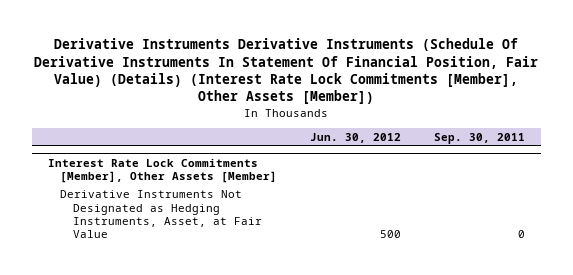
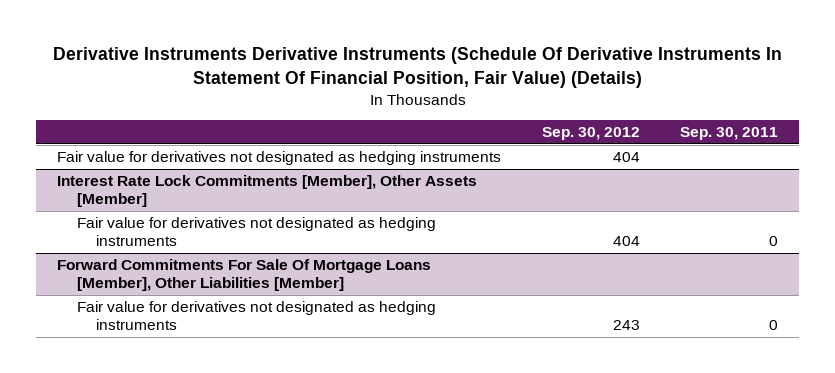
[34,38,539,105] Derivative Instruments Derivative Instruments (Schedule Of Derivative Instruments In Statement Of Financial Position, Fair Value) (Details) (Interest Rate Lock Commitments [Member], Other Assets [Member]) -> [52,47,782,88] Derivative Instruments Derivative Instruments (Schedule Of Derivative Instruments In Statement Of Financial Position, Fair Value) (Details)
[310,132,402,143] Jun. 30, 2012 -> none
none -> [541,127,640,141] Sep. 30, 2012
none -> [56,151,501,166] Fair value for derivatives not designated as hedging instruments
[60,190,262,239] Derivative Instruments Not Designated as Hedging Instruments, Asset, at Fair Value -> [76,217,436,247] Fair value for derivatives not designated as hedging instruments
none -> [56,259,431,292] Forward Commitments For Sale Of Mortgage Loans [Member], Other Liabilities [Member]
none -> [76,301,436,331] Fair value for derivatives not designated as hedging instruments

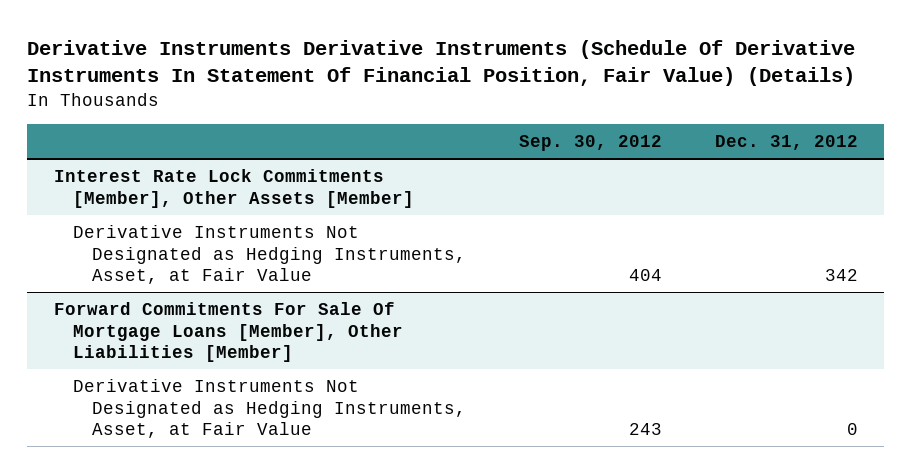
[680,127,779,141] Sep. 30, 2011 -> none
none -> [714,134,858,150] Dec. 31, 2012
[56,151,501,166] Fair value for derivatives not designated as hedging instruments -> none
[76,217,436,247] Fair value for derivatives not designated as hedging instruments -> [73,224,467,285] Derivative Instruments Not Designated as Hedging Instruments, Asset, at Fair Value
[76,301,436,331] Fair value for derivatives not designated as hedging instruments -> [73,378,467,439] Derivative Instruments Not Designated as Hedging Instruments, Asset, at Fair Value

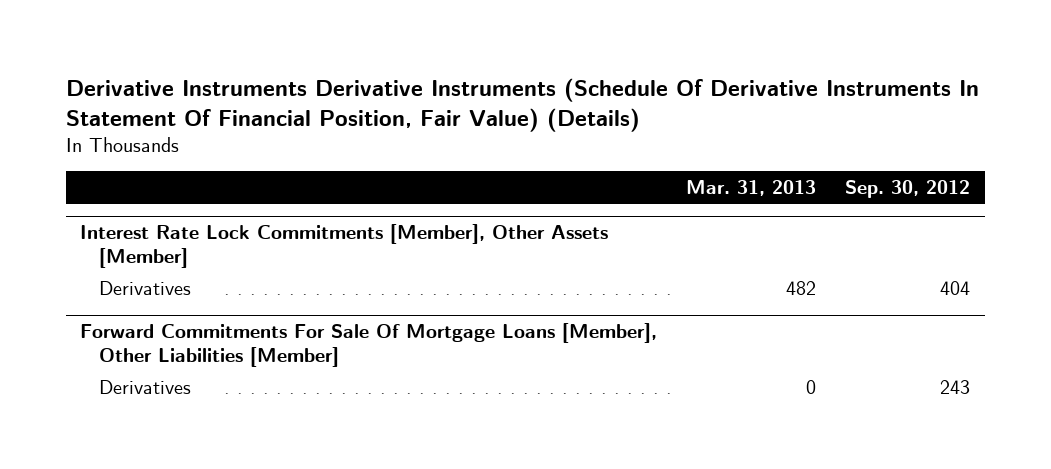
[714,134,858,150] Dec. 31, 2012 -> none
none -> [686,180,817,197] Mar. 31, 2013
[73,224,467,285] Derivative Instruments Not Designated as Hedging Instruments, Asset, at Fair Value -> [99,280,192,295] Derivatives
[73,378,467,439] Derivative Instruments Not Designated as Hedging Instruments, Asset, at Fair Value -> [99,379,192,394] Derivatives

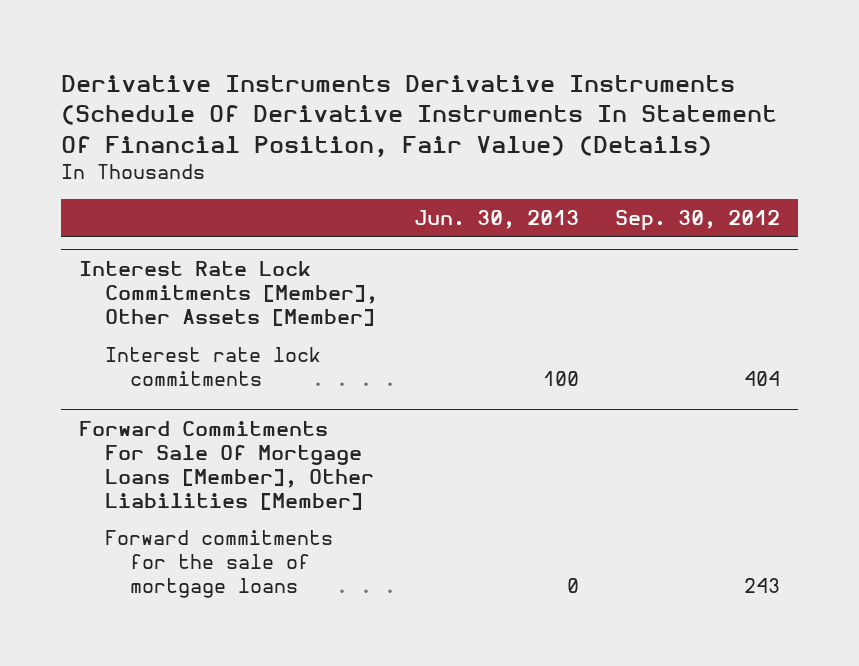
[686,180,817,197] Mar. 31, 2013 -> none
none -> [413,210,579,230] Jun. 30, 2013
[99,280,192,295] Derivatives -> [104,347,321,387] Interest rate lock commitments
[99,379,192,394] Derivatives -> [104,530,333,599] Forward commitments for the sale of mortgage loans

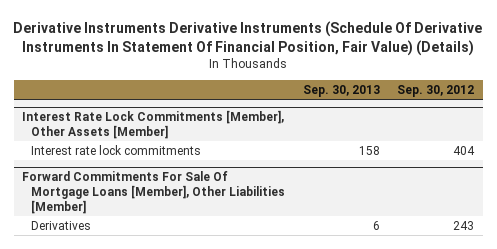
[413,210,579,230] Jun. 30, 2013 -> none
none -> [302,84,380,97] Sep. 30, 2013
[104,530,333,599] Forward commitments for the sale of mortgage loans -> [31,220,92,230] Derivatives

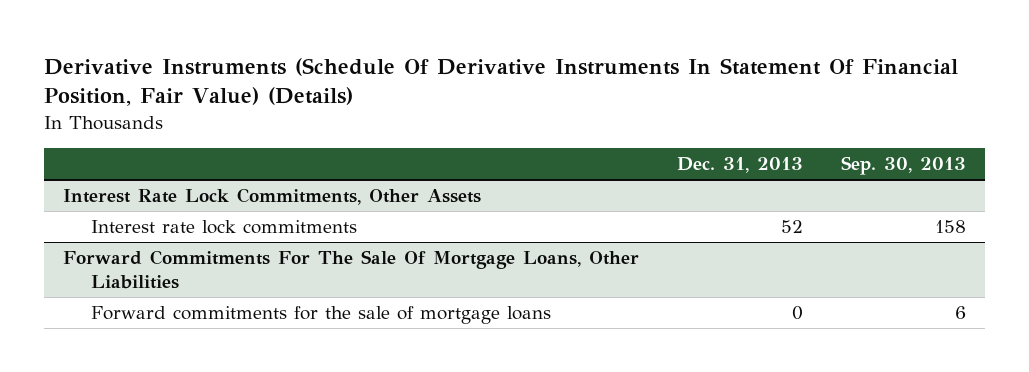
[13,20,483,56] Derivative Instruments Derivative Instruments (Schedule Of Derivative Instruments In Statement Of Financial Position, Fair Value) (Details) -> [43,57,958,107] Derivative Instruments (Schedule Of Derivative Instruments In Statement Of Financial Position, Fair Value) (Details)
[397,84,475,97] Sep. 30, 2012 -> none
none -> [677,157,804,174] Dec. 31, 2013
[22,110,285,140] Interest Rate Lock Commitments [Member], Other Assets [Member] -> [62,188,481,206] Interest Rate Lock Commitments, Other Assets
[22,171,286,214] Forward Commitments For Sale Of Mortgage Loans [Member], Other Liabilities [Member] -> [62,250,639,290] Forward Commitments For The Sale Of Mortgage Loans, Other Liabilities
[31,220,92,230] Derivatives -> [91,306,552,325] Forward commitments for the sale of mortgage loans

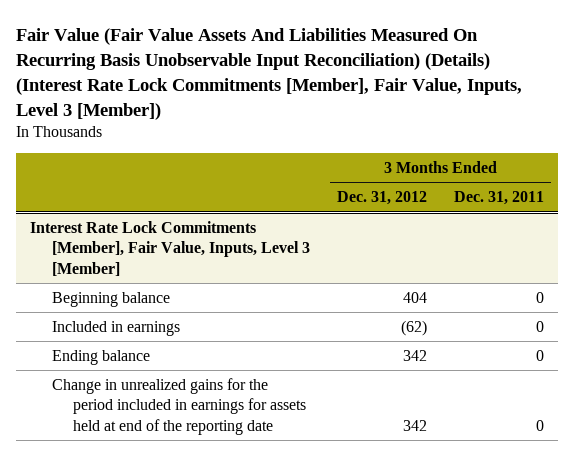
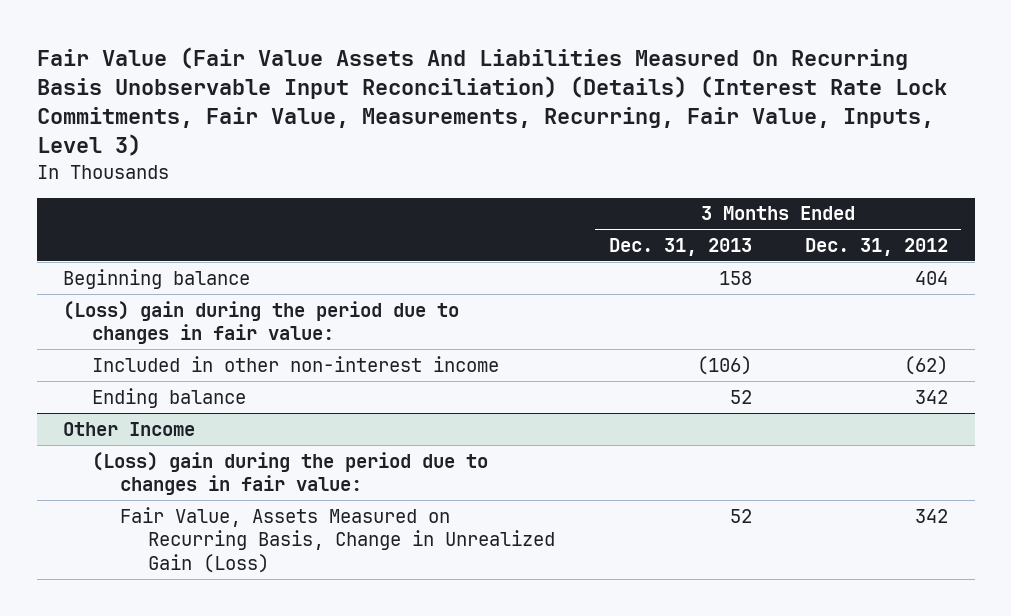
[16,28,523,120] Fair Value (Fair Value Assets And Liabilities Measured On Recurring Basis Unobservable Input Reconciliation) (Details) (Interest Rate Lock Commitments [Member], Fair Value, Inputs, Level 3 [Member]) -> [36,46,947,157] Fair Value (Fair Value Assets And Liabilities Measured On Recurring Basis Unobservable Input Reconciliation) (Details) (Interest Rate Lock Commitments, Fair Value, Measurements, Recurring, Fair Value, Inputs, Level 3)
[454,191,545,206] Dec. 31, 2011 -> none
none -> [608,237,752,256] Dec. 31, 2013
[30,220,310,276] Interest Rate Lock Commitments [Member], Fair Value, Inputs, Level 3 [Member] -> none
none -> [63,300,460,345] (Loss) gain during the period due to changes in fair value:
[51,320,180,336] Included in earnings -> [91,355,499,372] Included in other non-interest income
none -> [63,421,196,436] Other Income
none -> [91,451,488,496] (Loss) gain during the period due to changes in fair value:
[51,377,307,435] Change in unrealized gains for the period included in earnings for assets held at end of the reporting date -> [119,506,556,573] Fair Value, Assets Measured on Recurring Basis, Change in Unrealized Gain (Loss)

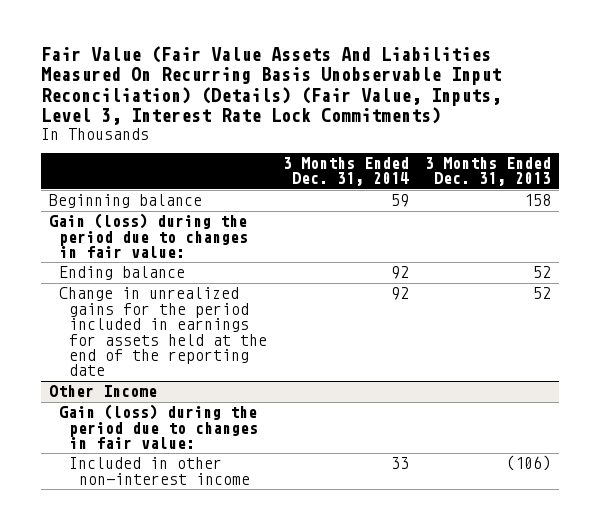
[36,46,947,157] Fair Value (Fair Value Assets And Liabilities Measured On Recurring Basis Unobservable Input Reconciliation) (Details) (Interest Rate Lock Commitments, Fair Value, Measurements, Recurring, Fair Value, Inputs, Level 3) -> [40,46,501,125] Fair Value (Fair Value Assets And Liabilities Measured On Recurring Basis Unobservable Input Reconciliation) (Details) (Fair Value, Inputs, Level 3, Interest Rate Lock Commitments)
[804,237,948,256] Dec. 31, 2012 -> none
none -> [283,157,410,187] 3 Months Ended Dec. 31, 2014
[91,355,499,372] Included in other non-interest income -> none
[63,300,460,345] (Loss) gain during the period due to changes in fair value: -> [48,213,248,259] Gain (loss) during the period due to changes in fair value:
none -> [58,287,267,377] Change in unrealized gains for the period included in earnings for assets held at the end of the reporting date
[119,506,556,573] Fair Value, Assets Measured on Recurring Basis, Change in Unrealized Gain (Loss) -> none
[91,451,488,496] (Loss) gain during the period due to changes in fair value: -> [58,404,258,450] Gain (loss) during the period due to changes in fair value:
none -> [68,457,250,485] Included in other non-interest income

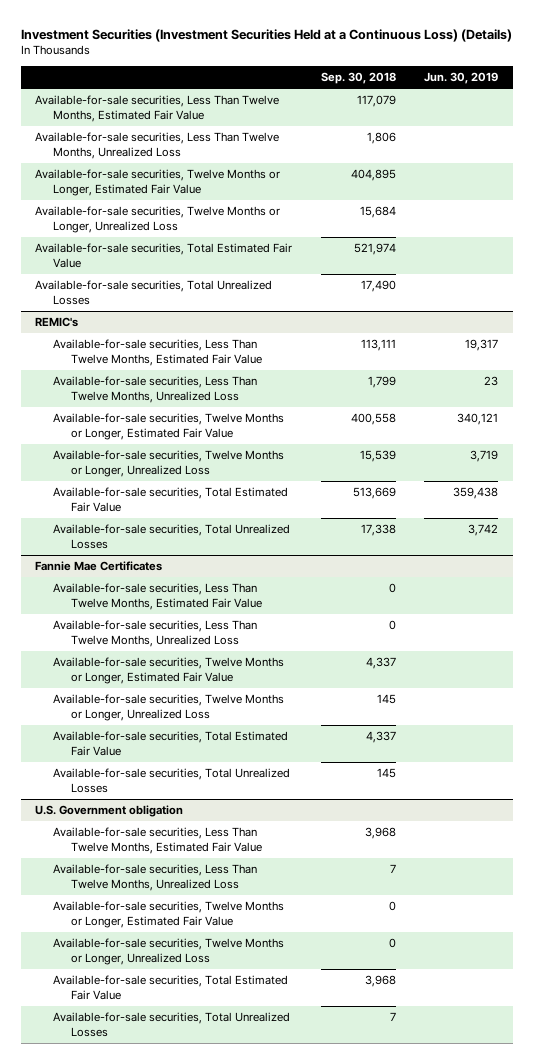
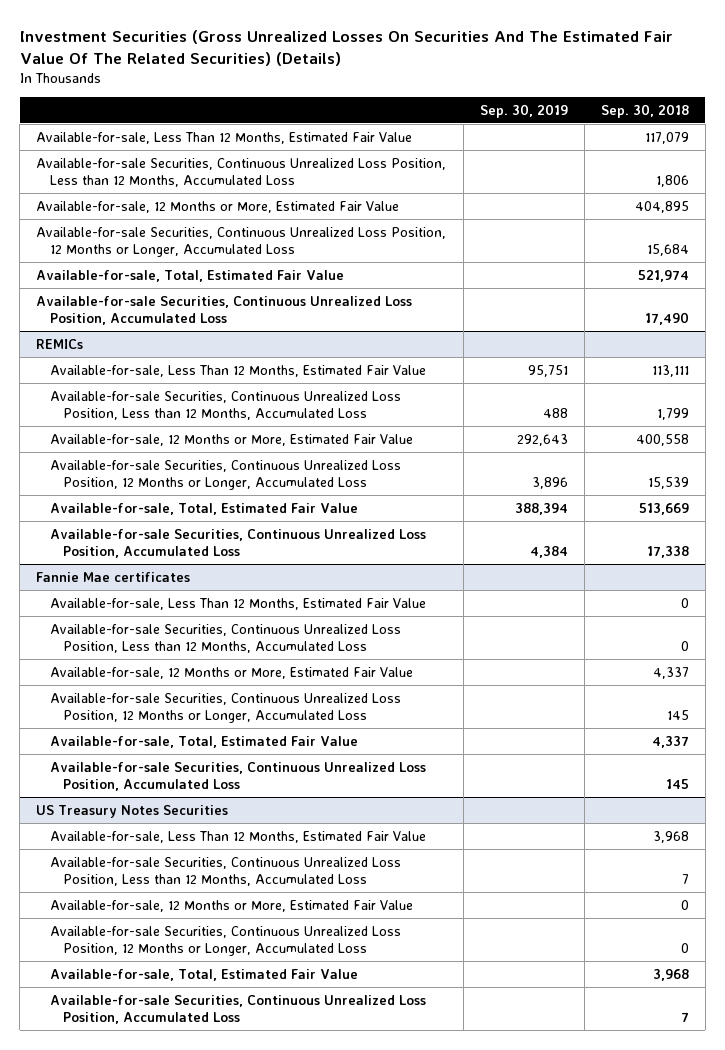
[21,29,513,43] Investment Securities (Investment Securities Held at a Continuous Loss) (Details) -> [19,29,673,66] Investment Securities (Gross Unrealized Losses On Securities And The Estimated Fair Value Of The Related Securities) (Details)
[424,72,499,85] Jun. 30, 2019 -> none
none -> [479,103,568,118] Sep. 30, 2019
[35,95,280,122] Available-for-sale securities, Less Than Twelve Months, Estimated Fair Value -> [36,131,413,144] Available-for-sale, Less Than 12 Months, Estimated Fair Value
[35,132,280,159] Available-for-sale securities, Less Than Twelve Months, Unrealized Loss -> [36,157,447,187] Available-for-sale Securities, Continuous Unrealized Loss Position, Less than 12 Months, Accumulated Loss
[35,169,281,196] Available-for-sale securities, Twelve Months or Longer, Estimated Fair Value -> [36,200,400,213] Available-for-sale, 12 Months or More, Estimated Fair Value
[35,206,281,233] Available-for-sale securities, Twelve Months or Longer, Unrealized Loss -> [36,226,447,257] Available-for-sale Securities, Continuous Unrealized Loss Position, 12 Months or Longer, Accumulated Loss
[35,243,293,268] Available-for-sale securities, Total Estimated Fair Value -> [36,269,345,282] Available-for-sale, Total, Estimated Fair Value
[35,280,273,305] Available-for-sale securities, Total Unrealized Losses -> [36,295,413,325] Available-for-sale Securities, Continuous Unrealized Loss Position, Accumulated Loss
[35,317,79,328] REMIC's -> [36,338,84,349] REMICs
[53,339,262,366] Available-for-sale securities, Less Than Twelve Months, Estimated Fair Value -> [49,364,426,377] Available-for-sale, Less Than 12 Months, Estimated Fair Value
[53,376,258,403] Available-for-sale securities, Less Than Twelve Months, Unrealized Loss -> [49,390,401,420] Available-for-sale Securities, Continuous Unrealized Loss Position, Less than 12 Months, Accumulated Loss
[53,413,285,440] Available-for-sale securities, Twelve Months or Longer, Estimated Fair Value -> [49,433,413,446] Available-for-sale, 12 Months or More, Estimated Fair Value
[53,450,285,477] Available-for-sale securities, Twelve Months or Longer, Unrealized Loss -> [49,459,401,490] Available-for-sale Securities, Continuous Unrealized Loss Position, 12 Months or Longer, Accumulated Loss
[53,487,289,512] Available-for-sale securities, Total Estimated Fair Value -> [49,502,358,515] Available-for-sale, Total, Estimated Fair Value
[53,524,291,549] Available-for-sale securities, Total Unrealized Losses -> [49,528,426,558] Available-for-sale Securities, Continuous Unrealized Loss Position, Accumulated Loss
[35,561,163,572] Fannie Mae Certificates -> [36,571,191,582] Fannie Mae certificates
[53,583,262,610] Available-for-sale securities, Less Than Twelve Months, Estimated Fair Value -> [49,597,426,610] Available-for-sale, Less Than 12 Months, Estimated Fair Value
[53,620,258,647] Available-for-sale securities, Less Than Twelve Months, Unrealized Loss -> [49,623,401,653] Available-for-sale Securities, Continuous Unrealized Loss Position, Less than 12 Months, Accumulated Loss
[53,657,285,684] Available-for-sale securities, Twelve Months or Longer, Estimated Fair Value -> [49,666,413,679] Available-for-sale, 12 Months or More, Estimated Fair Value
[53,694,285,721] Available-for-sale securities, Twelve Months or Longer, Unrealized Loss -> [49,692,401,723] Available-for-sale Securities, Continuous Unrealized Loss Position, 12 Months or Longer, Accumulated Loss
[53,731,289,756] Available-for-sale securities, Total Estimated Fair Value -> [49,735,358,748] Available-for-sale, Total, Estimated Fair Value
[53,768,291,793] Available-for-sale securities, Total Unrealized Losses -> [49,761,426,791] Available-for-sale Securities, Continuous Unrealized Loss Position, Accumulated Loss
[35,805,184,818] U.S. Government obligation -> [36,804,229,818] US Treasury Notes Securities
[53,827,262,854] Available-for-sale securities, Less Than Twelve Months, Estimated Fair Value -> [49,830,426,843] Available-for-sale, Less Than 12 Months, Estimated Fair Value
[53,864,258,891] Available-for-sale securities, Less Than Twelve Months, Unrealized Loss -> [49,856,401,886] Available-for-sale Securities, Continuous Unrealized Loss Position, Less than 12 Months, Accumulated Loss
[53,901,285,928] Available-for-sale securities, Twelve Months or Longer, Estimated Fair Value -> [49,899,413,912] Available-for-sale, 12 Months or More, Estimated Fair Value
[53,938,285,965] Available-for-sale securities, Twelve Months or Longer, Unrealized Loss -> [49,925,401,956] Available-for-sale Securities, Continuous Unrealized Loss Position, 12 Months or Longer, Accumulated Loss
[53,975,289,1000] Available-for-sale securities, Total Estimated Fair Value -> [49,968,358,981] Available-for-sale, Total, Estimated Fair Value
[53,1012,291,1037] Available-for-sale securities, Total Unrealized Losses -> [49,994,426,1024] Available-for-sale Securities, Continuous Unrealized Loss Position, Accumulated Loss

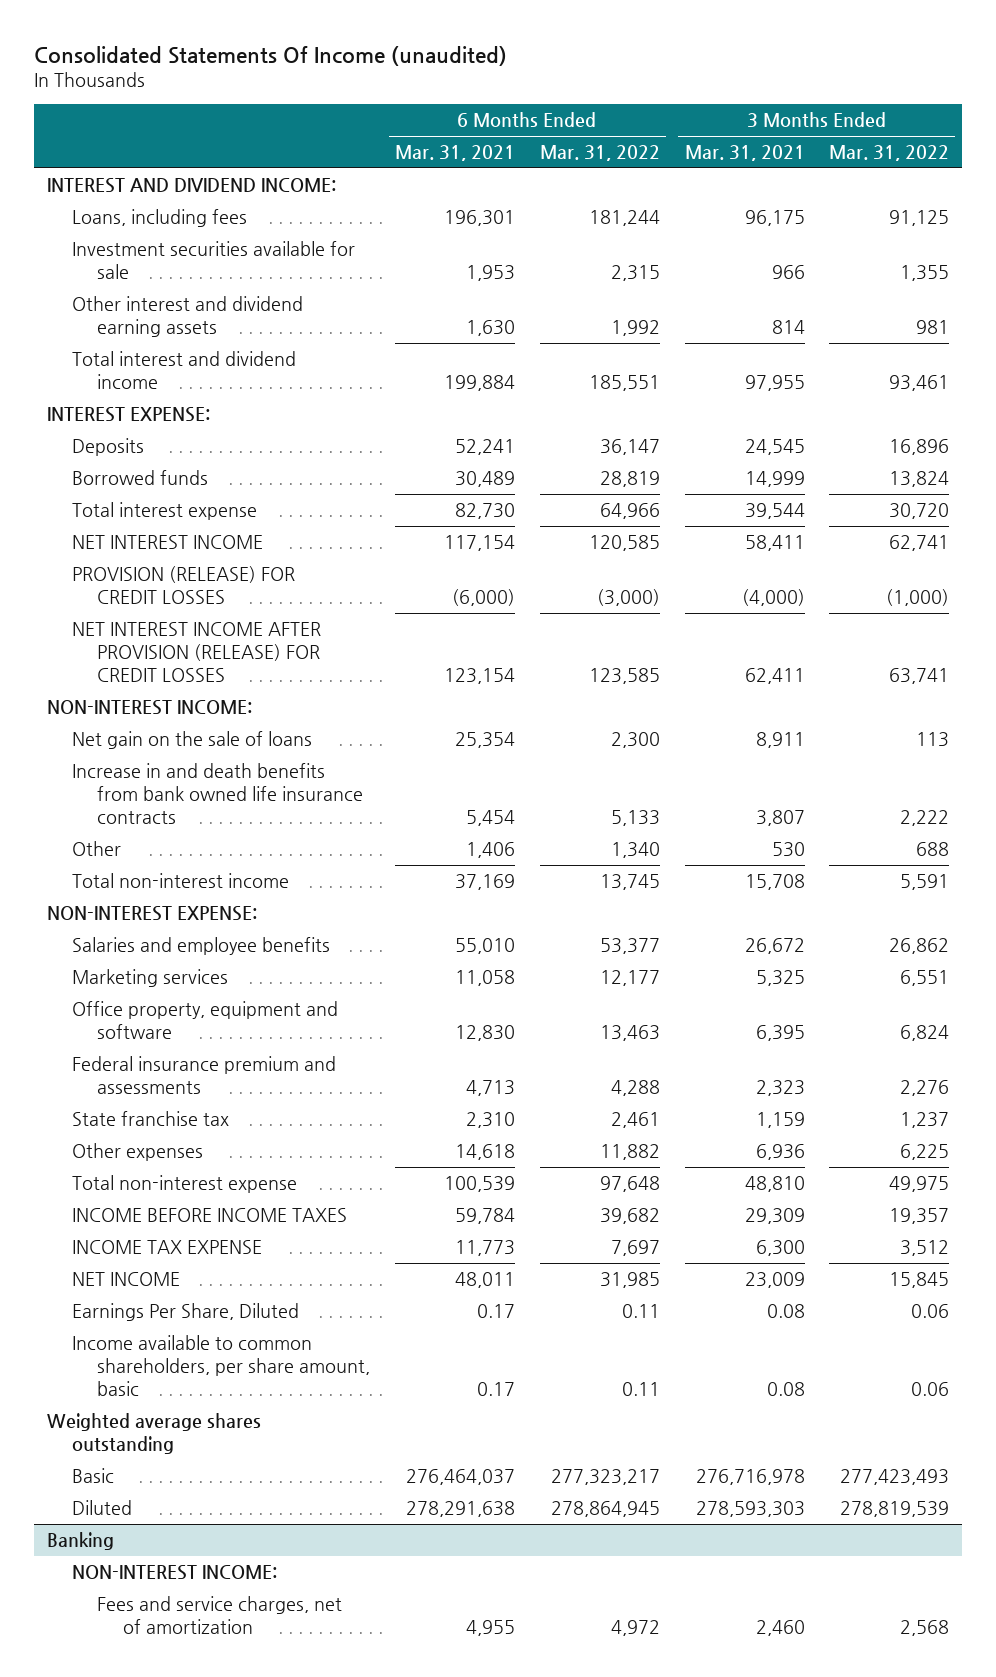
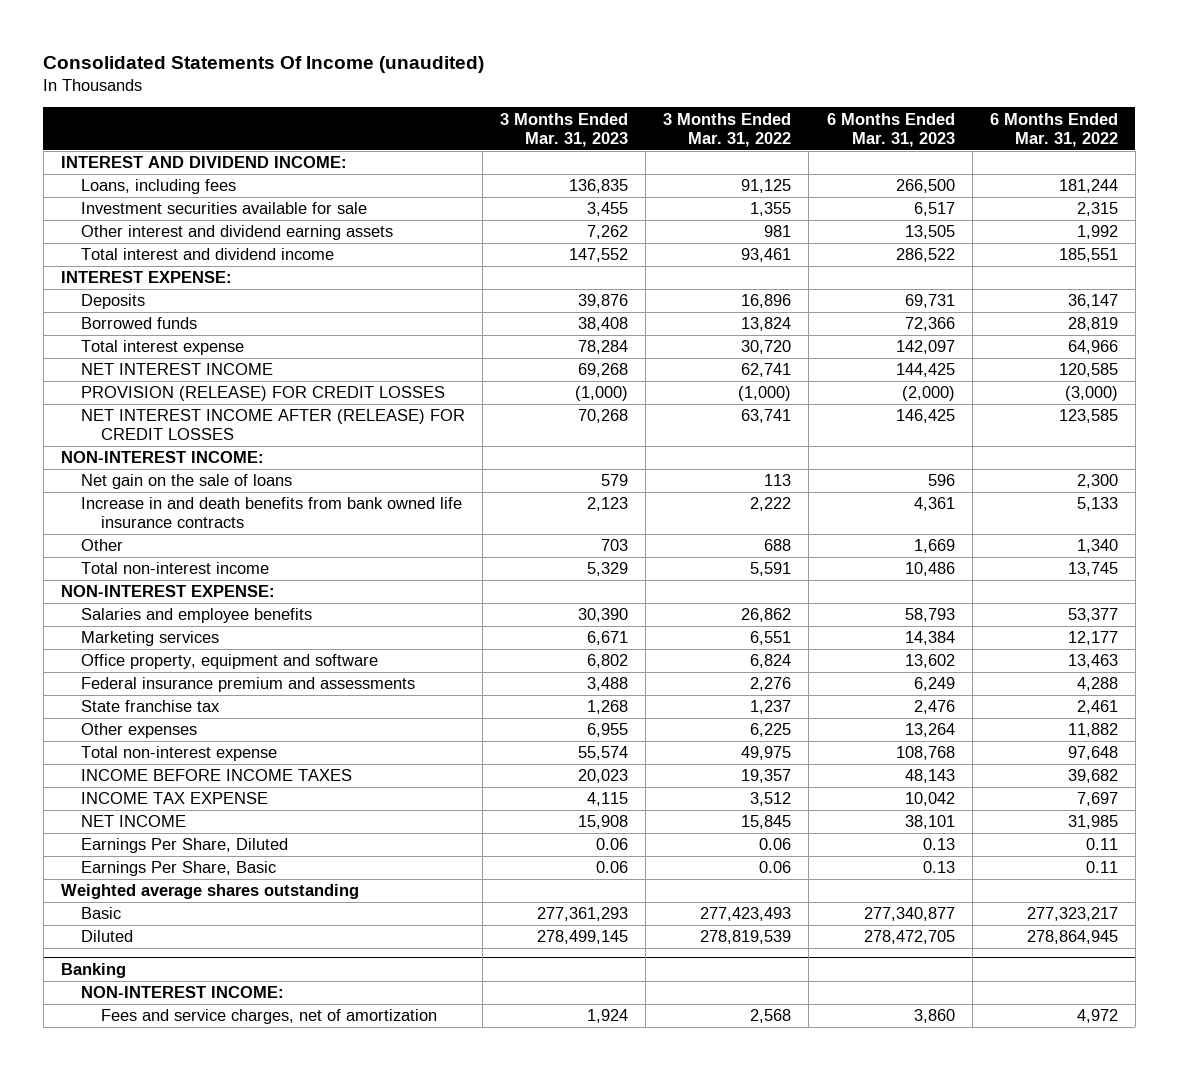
[395,145,516,162] Mar. 31, 2021 -> none
[684,145,805,162] Mar. 31, 2021 -> none
none -> [500,112,629,147] 3 Months Ended Mar. 31, 2023
none -> [826,112,955,147] 6 Months Ended Mar. 31, 2023
[72,622,322,683] NET INTEREST INCOME AFTER PROVISION (RELEASE) FOR CREDIT LOSSES -> [81,409,466,441] NET INTEREST INCOME AFTER (RELEASE) FOR CREDIT LOSSES
[72,1335,371,1397] Income available to common shareholders, per share amount, basic -> [81,861,277,877] Earnings Per Share, Basic

